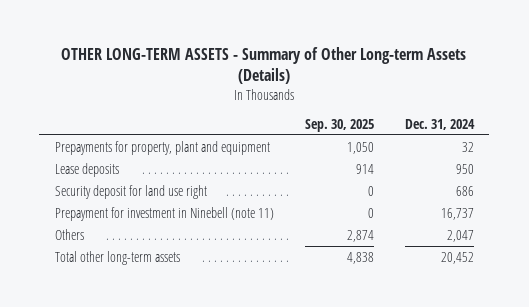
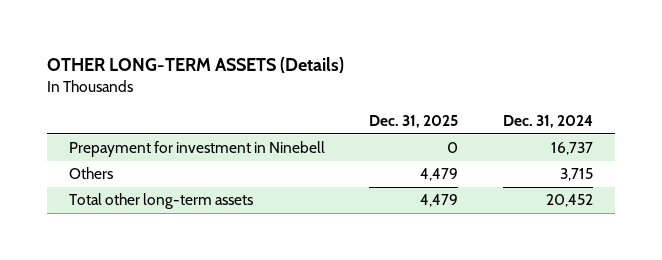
[61,47,467,85] OTHER LONG-TERM ASSETS - Summary of Other Long-term Assets (Details) -> [46,57,344,74] OTHER LONG-TERM ASSETS (Details)
[304,118,374,132] Sep. 30, 2025 -> none
none -> [369,115,459,129] Dec. 31, 2025
[54,140,270,155] Prepayments for property, plant and equipment -> none
[54,162,119,177] Lease deposits -> none
[54,184,207,199] Security deposit for land use right -> none
[54,206,274,221] Prepayment for investment in Ninebell (note 11) -> [68,141,325,158] Prepayment for investment in Ninebell
[446,229,474,242] 2,047 -> [559,168,593,182] 3,715

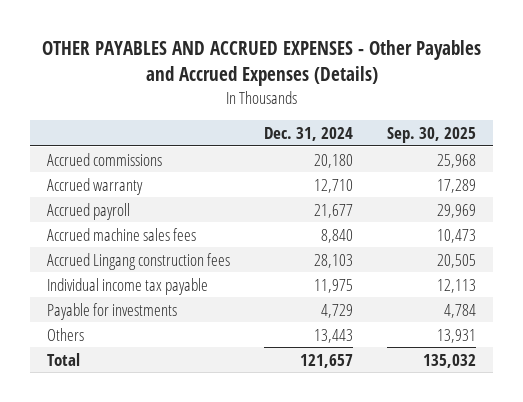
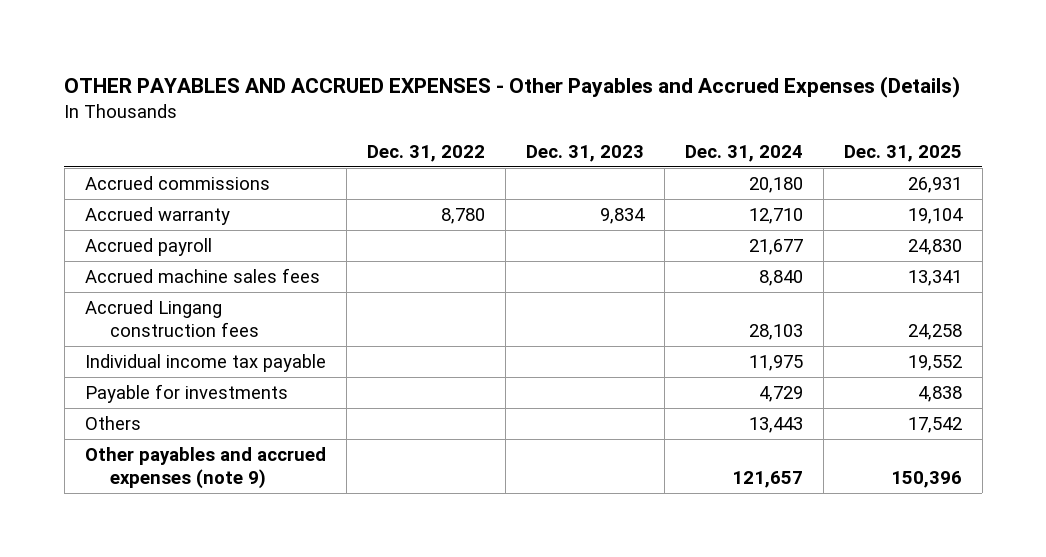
[387,126,477,143] Sep. 30, 2025 -> none
none -> [366,144,485,162] Dec. 31, 2022
none -> [525,144,644,162] Dec. 31, 2023
none -> [843,144,962,162] Dec. 31, 2025
[46,352,80,366] Total -> [84,447,326,489] Other payables and accrued expenses (note 9)

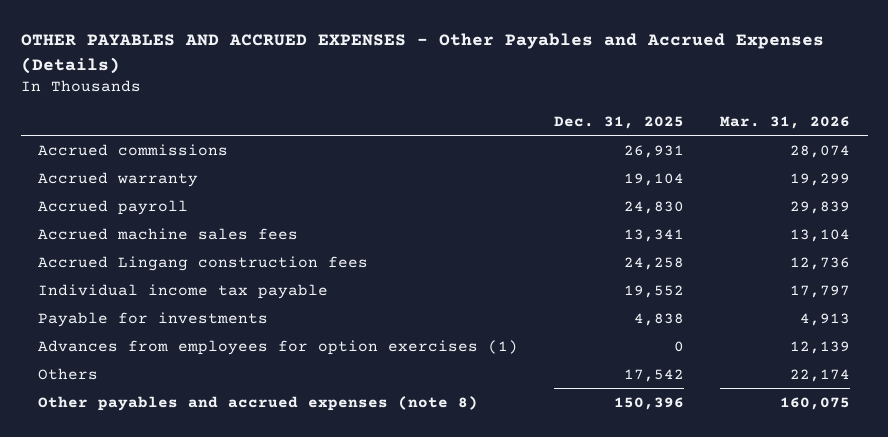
[366,144,485,162] Dec. 31, 2022 -> none
[525,144,644,162] Dec. 31, 2023 -> none
[684,144,803,162] Dec. 31, 2024 -> none
none -> [719,115,850,129] Mar. 31, 2026
none -> [38,339,519,355] Advances from employees for option exercises (1)
[84,447,326,489] Other payables and accrued expenses (note 9) -> [38,395,479,411] Other payables and accrued expenses (note 8)

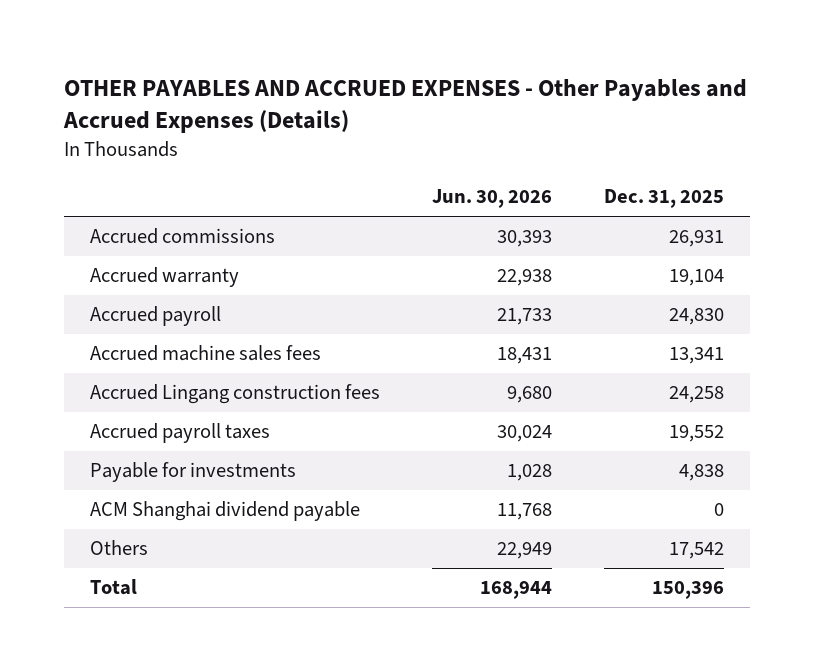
[719,115,850,129] Mar. 31, 2026 -> none
none -> [432,189,553,209] Jun. 30, 2026
[38,283,329,299] Individual income tax payable -> [89,423,270,444] Accrued payroll taxes
[38,339,519,355] Advances from employees for option exercises (1) -> none
none -> [89,501,360,522] ACM Shanghai dividend payable
[38,395,479,411] Other payables and accrued expenses (note 8) -> [89,579,137,596] Total

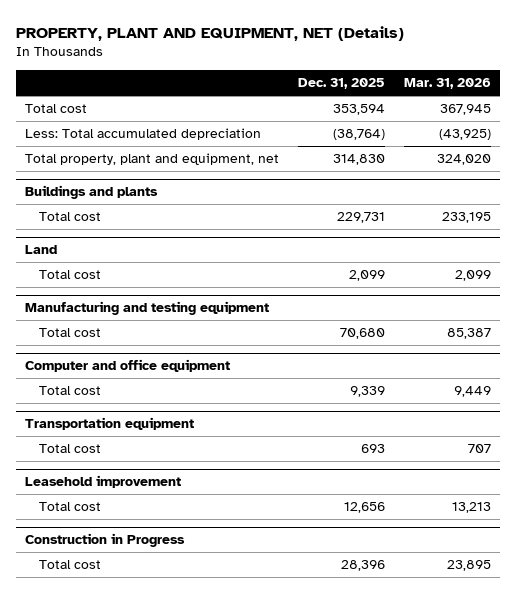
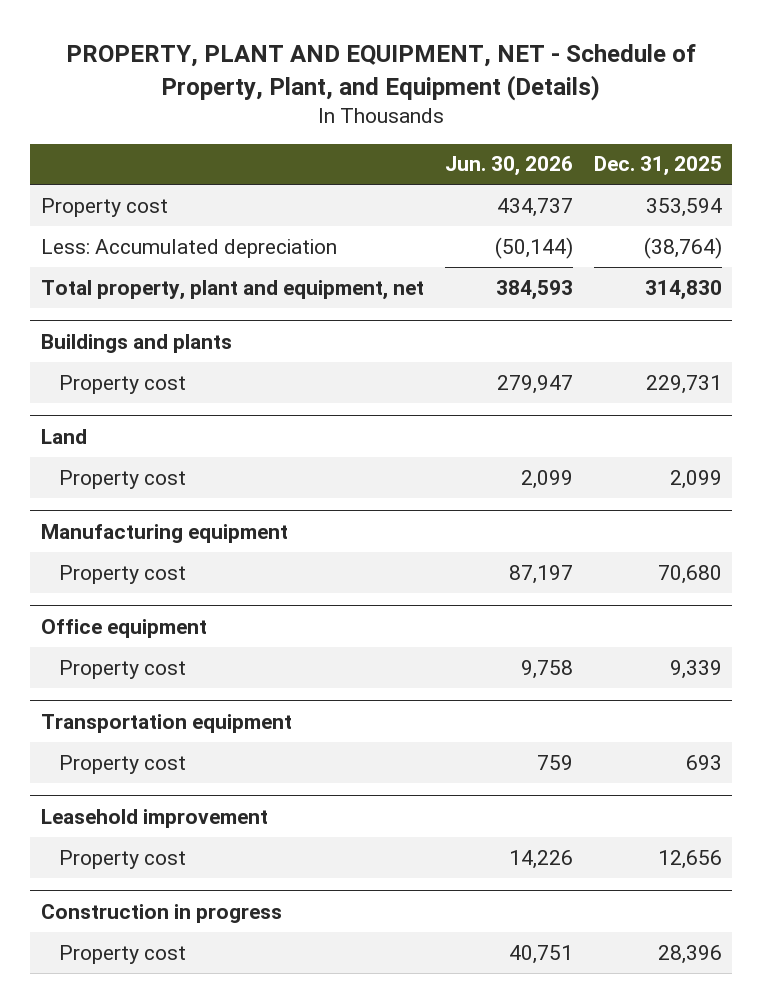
[15,25,404,41] PROPERTY, PLANT AND EQUIPMENT, NET (Details) -> [66,44,697,101] PROPERTY, PLANT AND EQUIPMENT, NET - Schedule of Property, Plant, and Equipment (Details)
[403,78,491,90] Mar. 31, 2026 -> none
none -> [444,156,573,177] Jun. 30, 2026
[25,104,88,114] Total cost -> [40,197,168,217] Property cost
[25,128,262,141] Less: Total accumulated depreciation -> [40,238,337,258] Less: Accumulated depreciation
[38,212,101,222] Total cost -> [59,374,187,394] Property cost
[38,270,101,280] Total cost -> [59,469,187,489] Property cost
[25,301,270,316] Manufacturing and testing equipment -> [40,523,288,543] Manufacturing equipment
[38,328,101,338] Total cost -> [59,564,187,584] Property cost
[25,359,231,373] Computer and office equipment -> [40,618,207,638] Office equipment
[38,386,101,396] Total cost -> [59,659,187,679] Property cost
[38,444,101,454] Total cost -> [59,754,187,774] Property cost
[38,502,101,512] Total cost -> [59,849,187,869] Property cost
[25,533,186,548] Construction in Progress -> [40,903,282,923] Construction in progress
[38,560,101,570] Total cost -> [59,944,187,964] Property cost

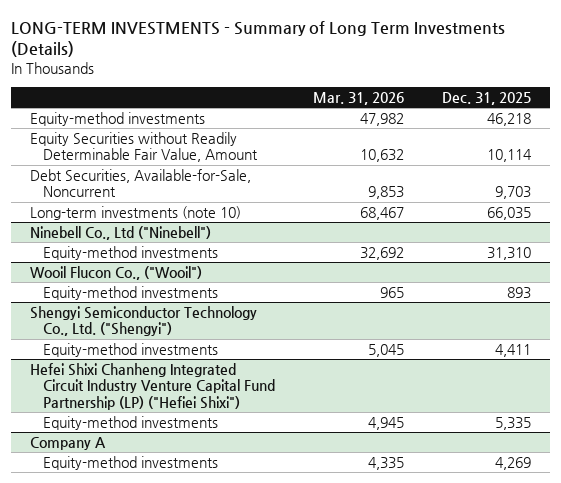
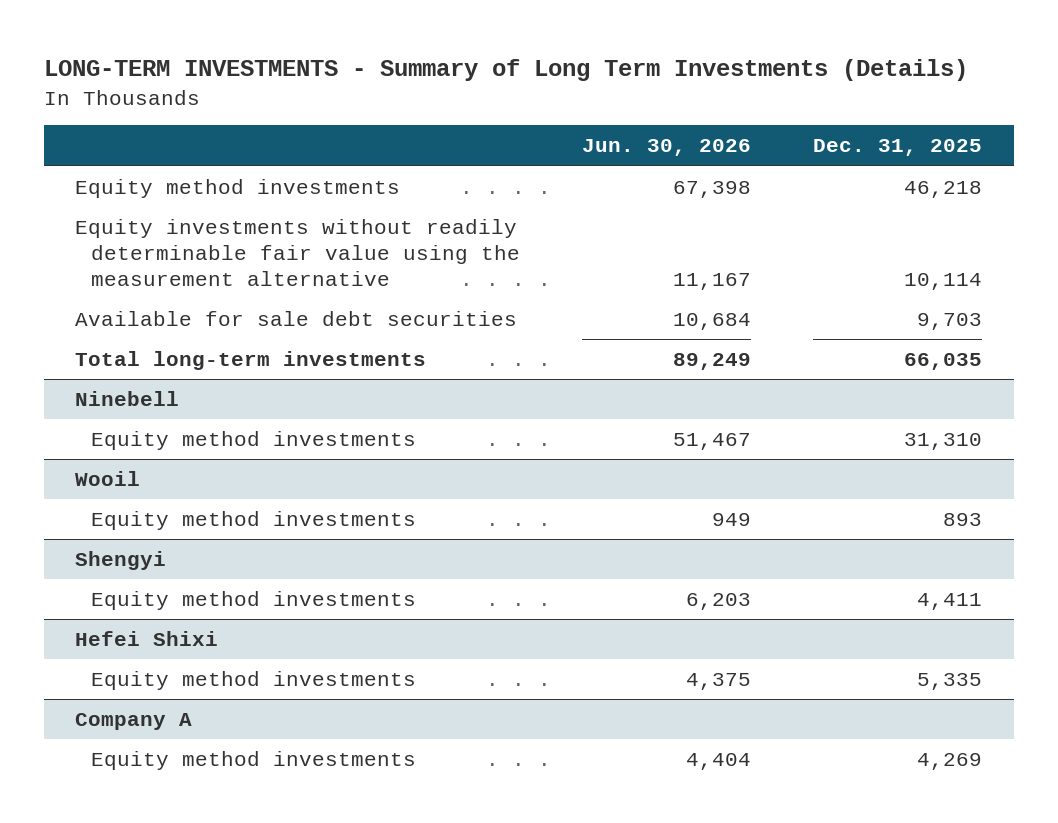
[313,92,405,106] Mar. 31, 2026 -> none
none -> [581,139,751,157] Jun. 30, 2026
[30,111,206,126] Equity-method investments -> [75,178,401,198] Equity method investments
[30,131,259,163] Equity Securities without Readily Determinable Fair Value, Amount -> [75,218,520,287] Equity investments without readily determinable fair value using the measurement alternative
[30,168,252,198] Debt Securities, Available-for-Sale, Noncurrent -> [75,310,518,326] Available for sale debt securities
[30,205,242,220] Long-term investments (note 10) -> [75,350,427,370] Total long-term investments
[30,225,212,240] Ninebell Co., Ltd ("Ninebell") -> [75,390,180,406] Ninebell
[43,245,219,260] Equity-method investments -> [90,430,416,450] Equity method investments
[30,265,203,280] Wooil Flucon Co., ("Wooil") -> [75,470,141,486] Wooil
[43,285,219,300] Equity-method investments -> [90,510,416,530] Equity method investments
[30,305,258,337] Shengyi Semiconductor Technology Co., Ltd. ("Shengyi") -> [75,550,167,570] Shengyi
[43,342,219,357] Equity-method investments -> [90,590,416,610] Equity method investments
[30,362,276,410] Hefei Shixi Chanheng Integrated Circuit Industry Venture Capital Fund Partnership (LP) ("Hefiei Shixi") -> [75,630,219,646] Hefei Shixi
[43,415,219,430] Equity-method investments -> [90,670,416,690] Equity method investments
[43,455,219,470] Equity-method investments -> [90,750,416,770] Equity method investments

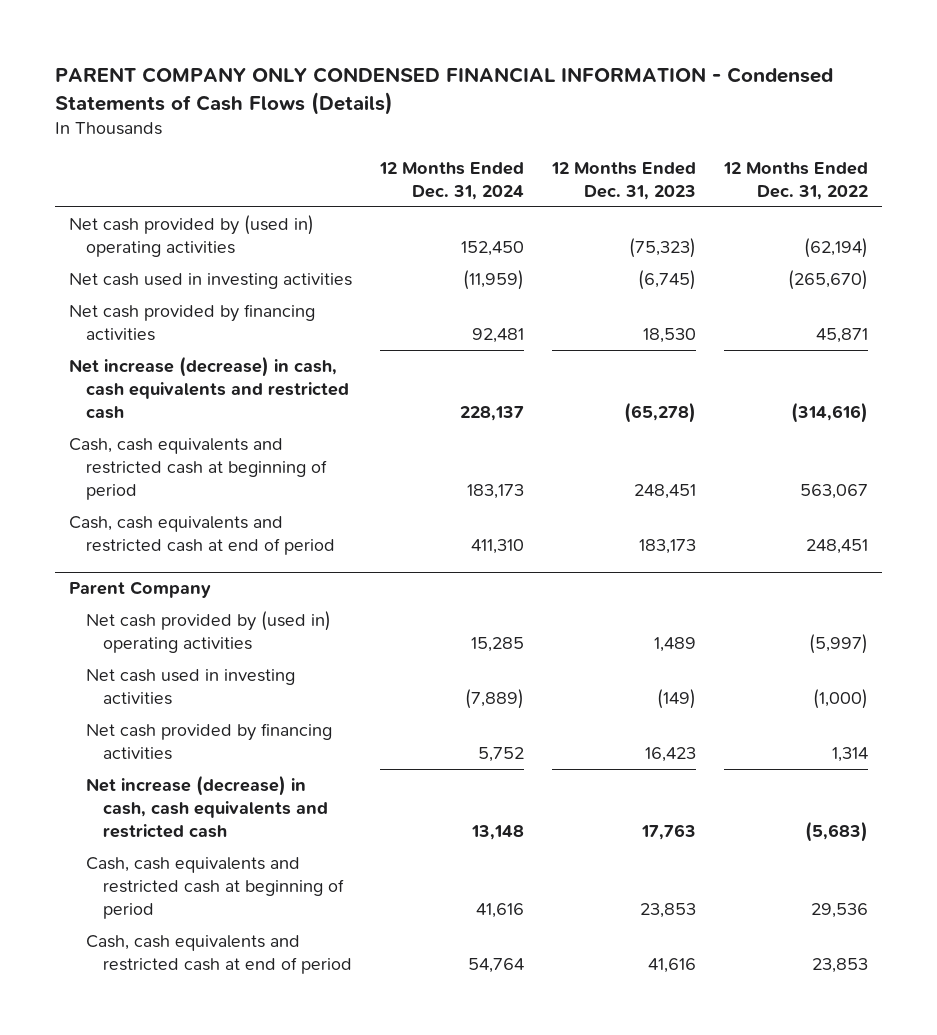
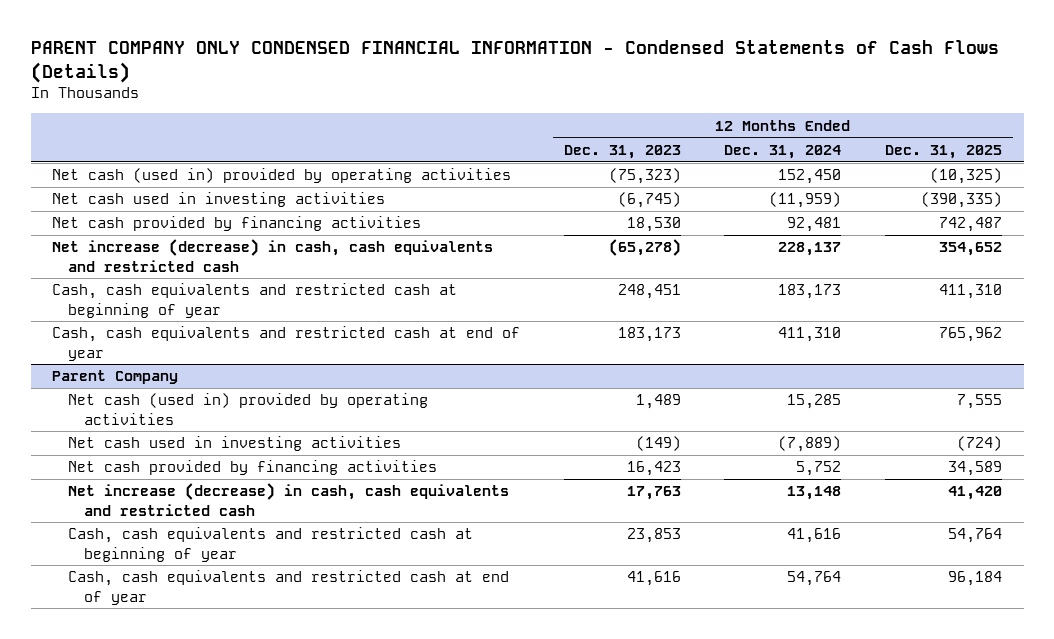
[722,161,868,200] 12 Months Ended Dec. 31, 2022 -> none
none -> [884,144,1002,159] Dec. 31, 2025
[68,215,314,257] Net cash provided by (used in) operating activities -> [52,168,512,184] Net cash (used in) provided by operating activities
[68,438,327,500] Cash, cash equivalents and restricted cash at beginning of period -> [52,283,458,318] Cash, cash equivalents and restricted cash at beginning of year
[68,516,335,555] Cash, cash equivalents and restricted cash at end of period -> [52,326,521,361] Cash, cash equivalents and restricted cash at end of year
[85,611,331,653] Net cash provided by (used in) operating activities -> [68,393,429,425] Net cash (used in) provided by operating activities
[85,857,344,919] Cash, cash equivalents and restricted cash at beginning of period -> [68,527,474,562] Cash, cash equivalents and restricted cash at beginning of year
[85,935,352,974] Cash, cash equivalents and restricted cash at end of period -> [68,570,510,605] Cash, cash equivalents and restricted cash at end of year

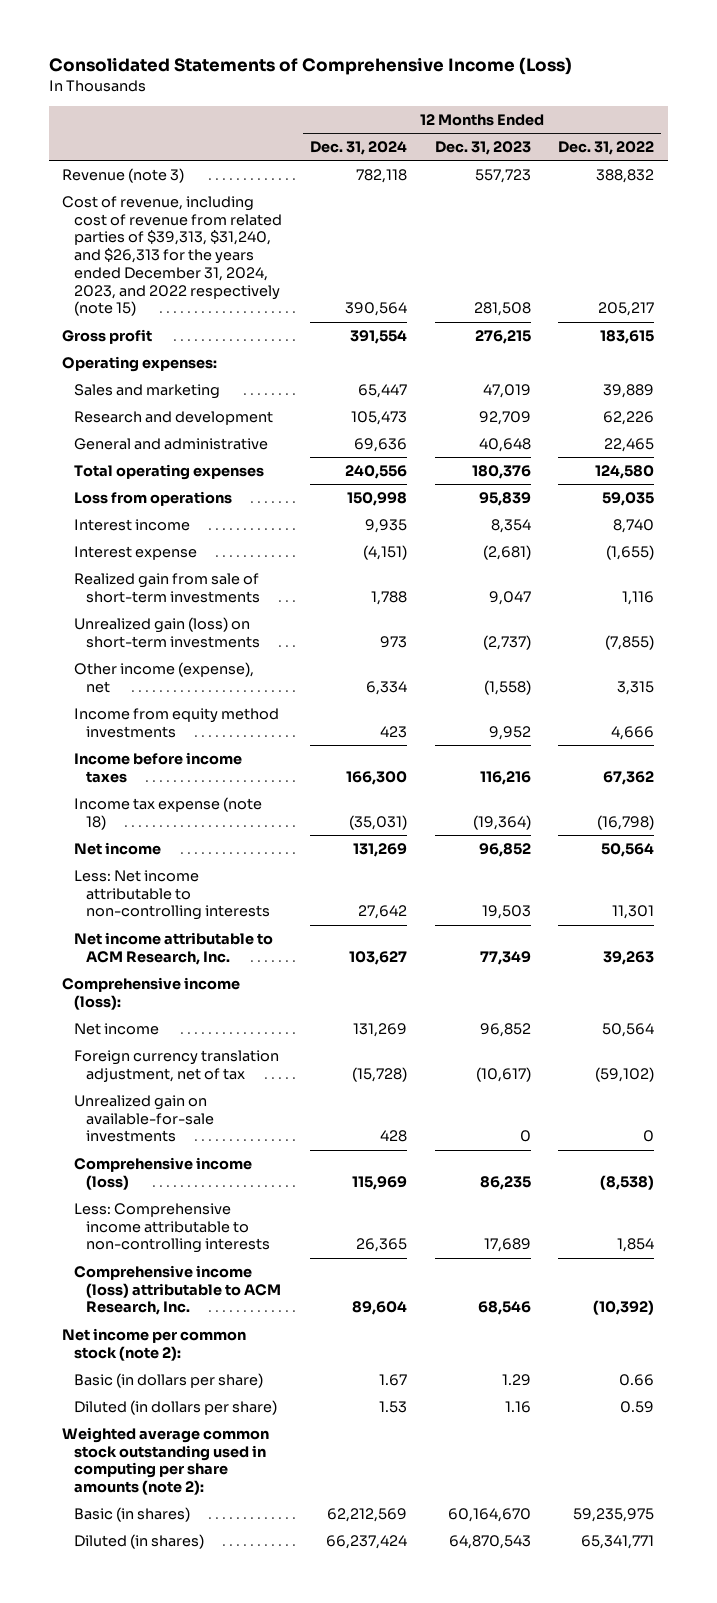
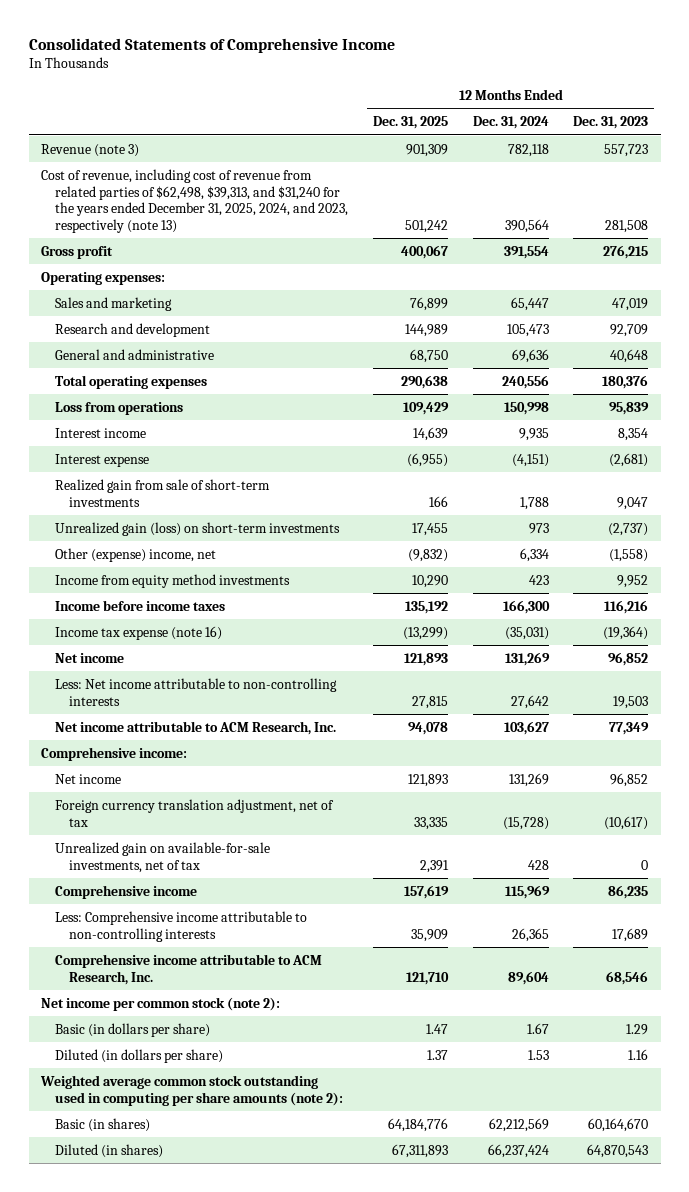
[48,57,572,76] Consolidated Statements of Comprehensive Income (Loss) -> [28,37,395,53] Consolidated Statements of Comprehensive Income
[558,141,655,156] Dec. 31, 2022 -> none
none -> [372,116,448,130] Dec. 31, 2025
[62,195,283,317] Cost of revenue, including cost of revenue from related parties of $39,313, $31,240, and $26,313 for the years ended December 31, 2024, 2023, and 2022 respectively (note 15) -> [40,168,349,234] Cost of revenue, including cost of revenue from related parties of $62,498, $39,313, and $31,240 for the years ended December 31, 2025, 2024, and 2023, respectively (note 13)
[74,661,255,693] Other income (expense), net -> [55,547,217,562] Other (expense) income, net
[74,796,263,830] Income tax expense (note 18) -> [55,625,223,640] Income tax expense (note 16)
[62,976,241,1010] Comprehensive income (loss): -> [40,746,187,761] Comprehensive income:
[74,1094,215,1143] Unrealized gain on available-for-sale investments -> [55,841,271,873] Unrealized gain on available-for-sale investments, net of tax
[74,1156,253,1190] Comprehensive income (loss) -> [55,884,198,899] Comprehensive income
[74,1264,282,1316] Comprehensive income (loss) attributable to ACM Research, Inc. -> [55,953,323,985] Comprehensive income attributable to ACM Research, Inc.

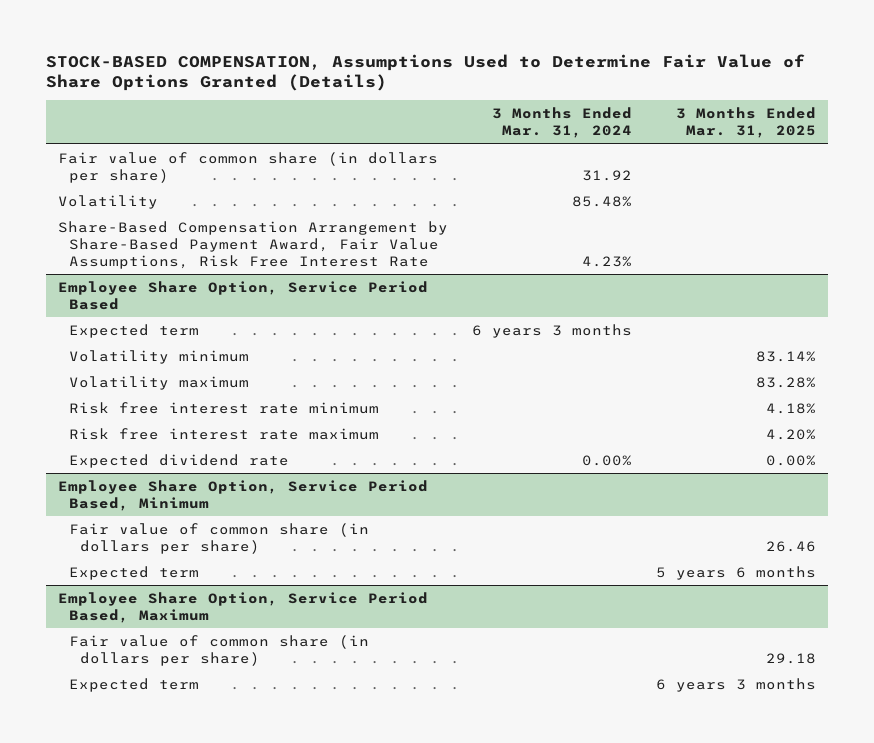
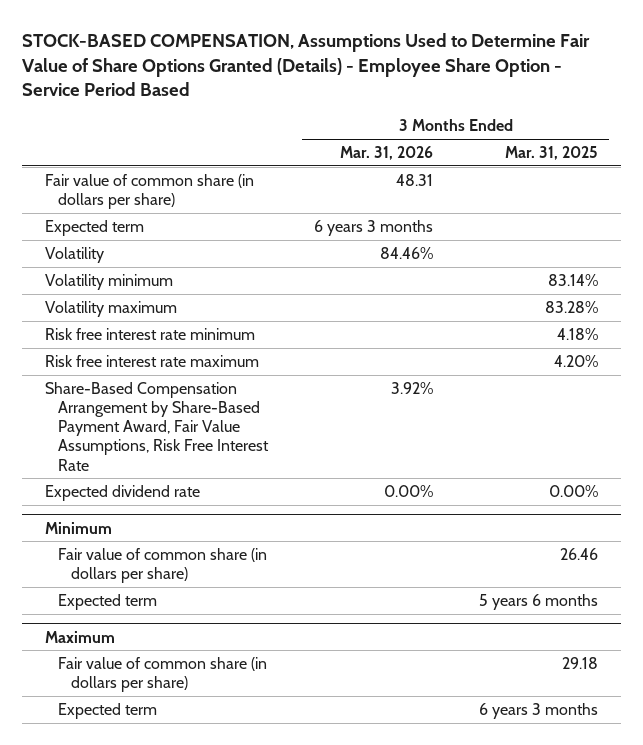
[46,53,806,92] STOCK-BASED COMPENSATION, Assumptions Used to Determine Fair Value of Share Options Granted (Details) -> [22,33,591,97] STOCK-BASED COMPENSATION, Assumptions Used to Determine Fair Value of Share Options Granted (Details) - Employee Share Option - Service Period Based
[491,107,632,139] 3 Months Ended Mar. 31, 2024 -> none
none -> [339,146,433,161] Mar. 31, 2026
[57,280,428,310] Employee Share Option, Service Period Based -> none
[57,194,158,209] Volatility -> [45,246,105,263] Volatility
[57,220,448,269] Share-Based Compensation Arrangement by Share-Based Payment Award, Fair Value Assumptions, Risk Free Interest Rate -> [45,381,270,471] Share-Based Compensation Arrangement by Share-Based Payment Award, Fair Value Assumptions, Risk Free Interest Rate
[57,479,428,511] Employee Share Option, Service Period Based, Minimum -> none
none -> [45,521,113,534] Minimum
[57,591,428,623] Employee Share Option, Service Period Based, Maximum -> none
none -> [45,630,116,643] Maximum

